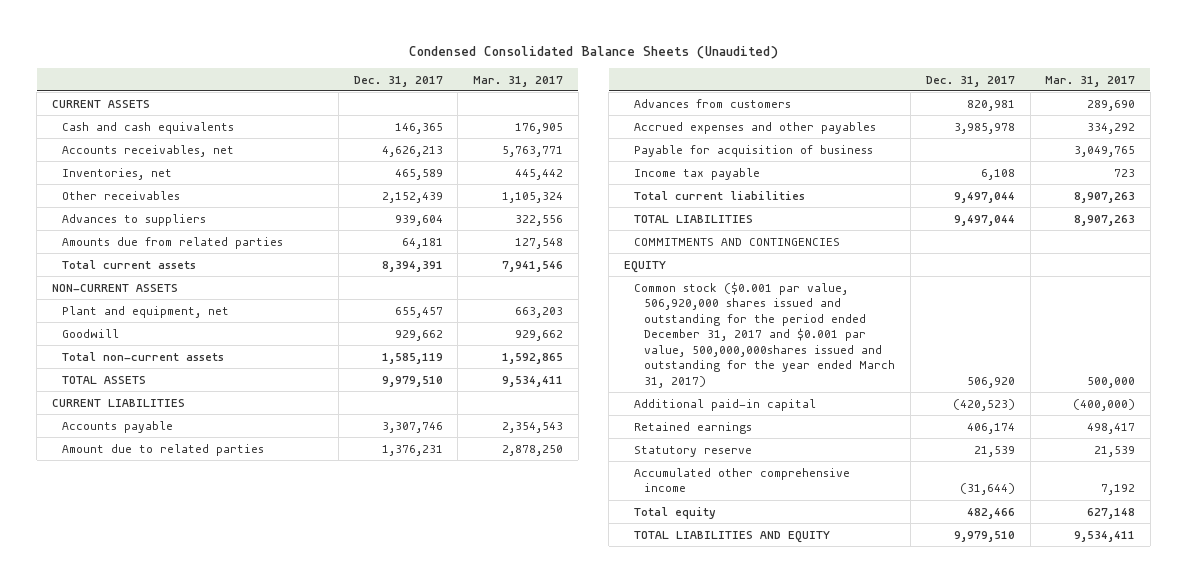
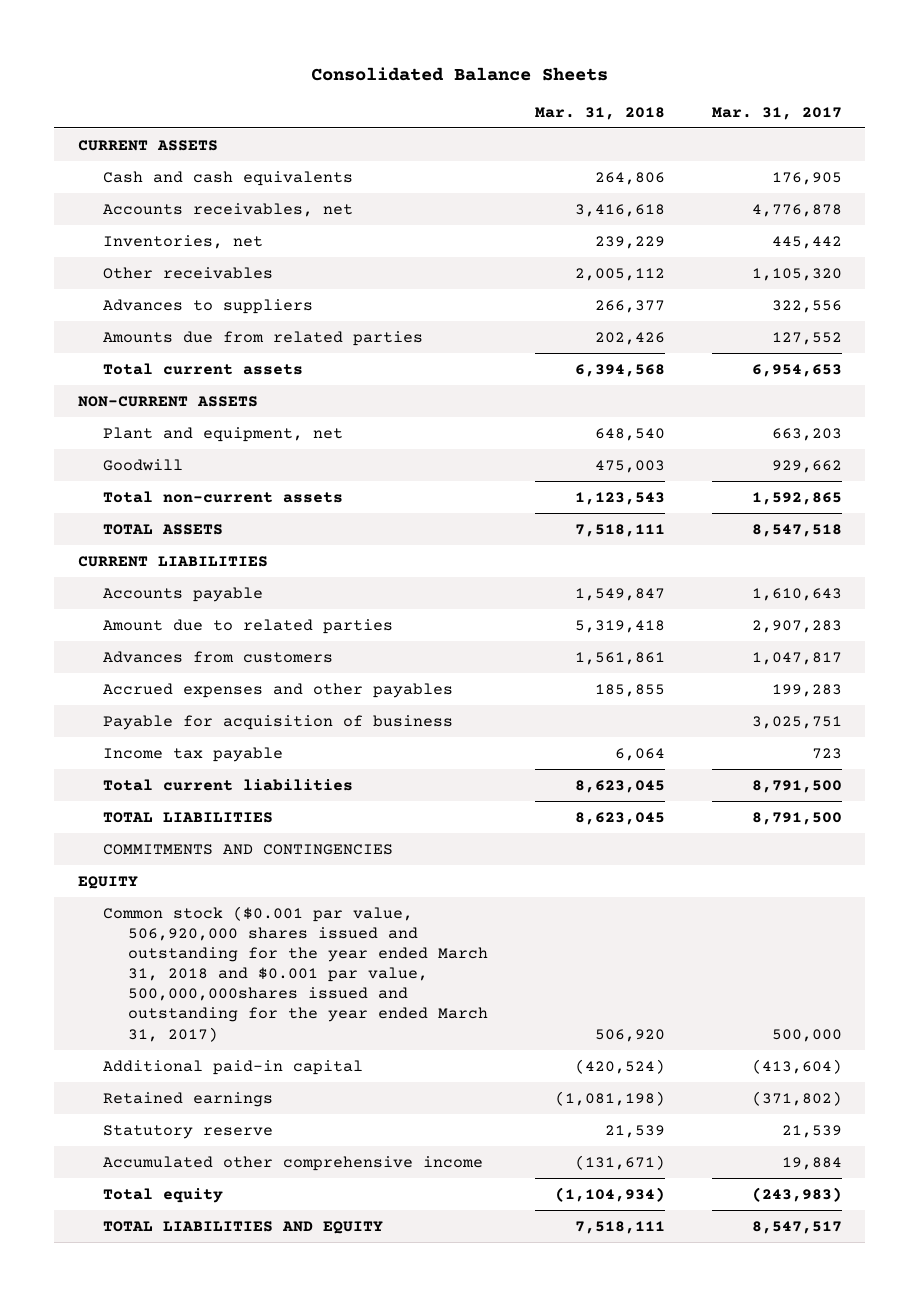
[408,45,778,59] Condensed Consolidated Balance Sheets (Unaudited) -> [310,66,608,81] Consolidated Balance Sheets
[353,75,443,87] Dec. 31, 2017 -> none
none -> [534,106,665,120] Mar. 31, 2018
[502,145,564,157] 5,763,771 -> [751,203,842,217] 4,776,878
[502,191,564,203] 1,105,324 -> [751,267,842,281] 1,105,320
[515,237,564,249] 127,548 -> [771,331,842,345] 127,552
[502,260,564,272] 7,941,546 -> [751,363,842,377] 6,954,653
[502,375,564,387] 9,534,411 -> [751,523,842,537] 8,547,518
[502,421,564,433] 2,354,543 -> [751,587,842,601] 1,610,643
[502,444,564,456] 2,878,250 -> [751,619,842,633] 2,907,283
[1087,99,1136,111] 289,690 -> [751,651,842,665] 1,047,817
[1087,122,1136,134] 334,292 -> [771,683,842,697] 199,283
[1074,145,1136,157] 3,049,765 -> [751,715,842,729] 3,025,751
[1074,191,1136,203] 8,907,263 -> [751,779,842,793] 8,791,500
[1074,214,1136,226] 8,907,263 -> [751,811,842,825] 8,791,500
[634,281,896,388] Common stock ($0.001 par value, 506,920,000 shares issued and outstanding for the period ended December 31, 2017 and $0.001 par value, 500,000,000shares issued and outstanding for the year ended March 31, 2017) -> [102,905,489,1042] Common stock ($0.001 par value, 506,920,000 shares issued and outstanding for the year ended March 31, 2018 and $0.001 par value, 500,000,000shares issued and outstanding for the year ended March 31, 2017)
[1073,398,1136,411] (400,000) -> [751,1058,842,1074] (413,604)
[1087,422,1136,434] 498,417 -> [751,1090,842,1106] (371,802)
[1101,484,1136,496] 7,192 -> [781,1156,842,1170] 19,884
[1087,507,1136,519] 627,148 -> [751,1186,842,1202] (243,983)
[1074,530,1136,542] 9,534,411 -> [751,1220,842,1234] 8,547,517

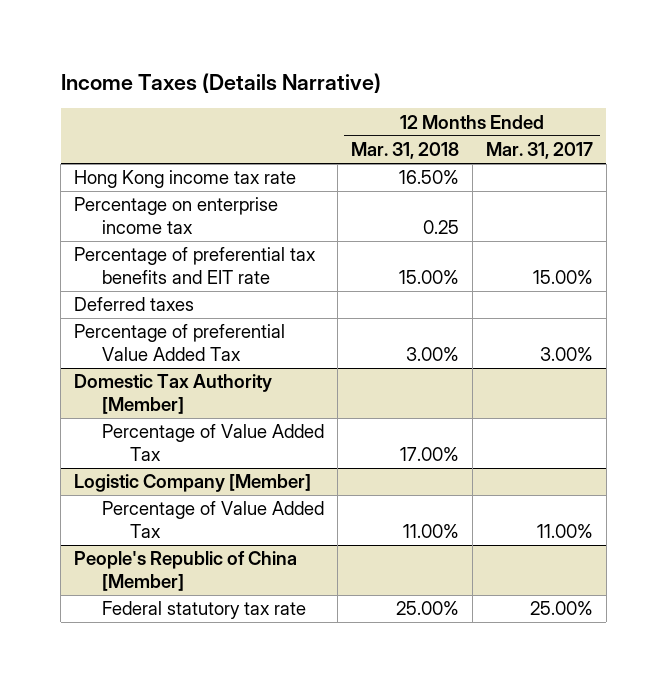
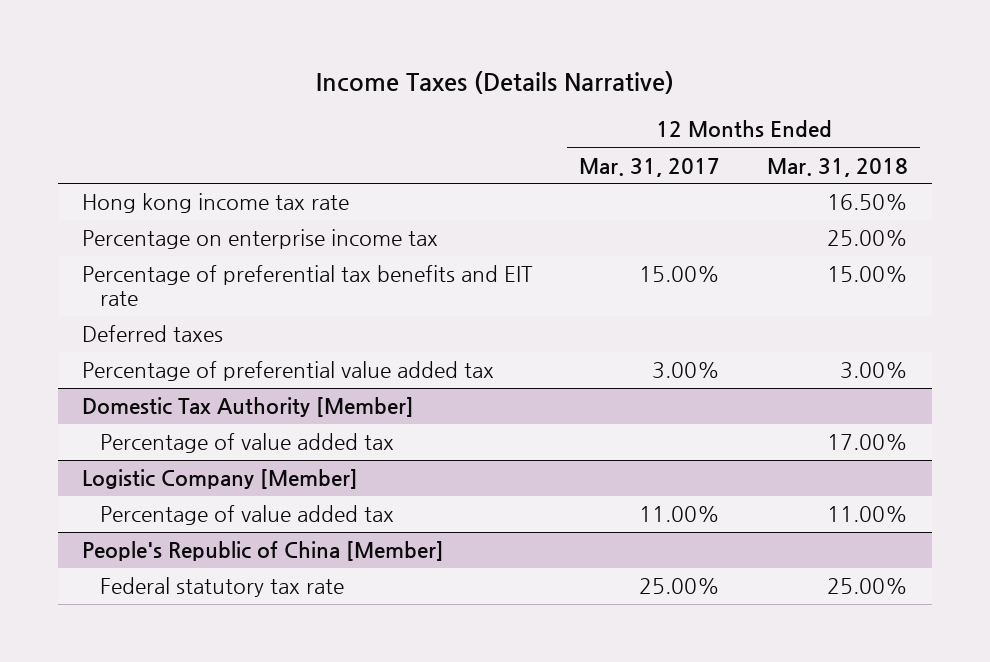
[74,170,297,189] Hong Kong income tax rate -> [81,193,349,214] Hong kong income tax rate
[422,220,459,235] 0.25 -> [827,230,909,247] 25.00%
[74,324,286,362] Percentage of preferential Value Added Tax -> [81,361,494,382] Percentage of preferential value added tax
[101,424,324,462] Percentage of Value Added Tax -> [99,433,394,454] Percentage of value added tax
[101,501,324,539] Percentage of Value Added Tax -> [99,505,394,526] Percentage of value added tax

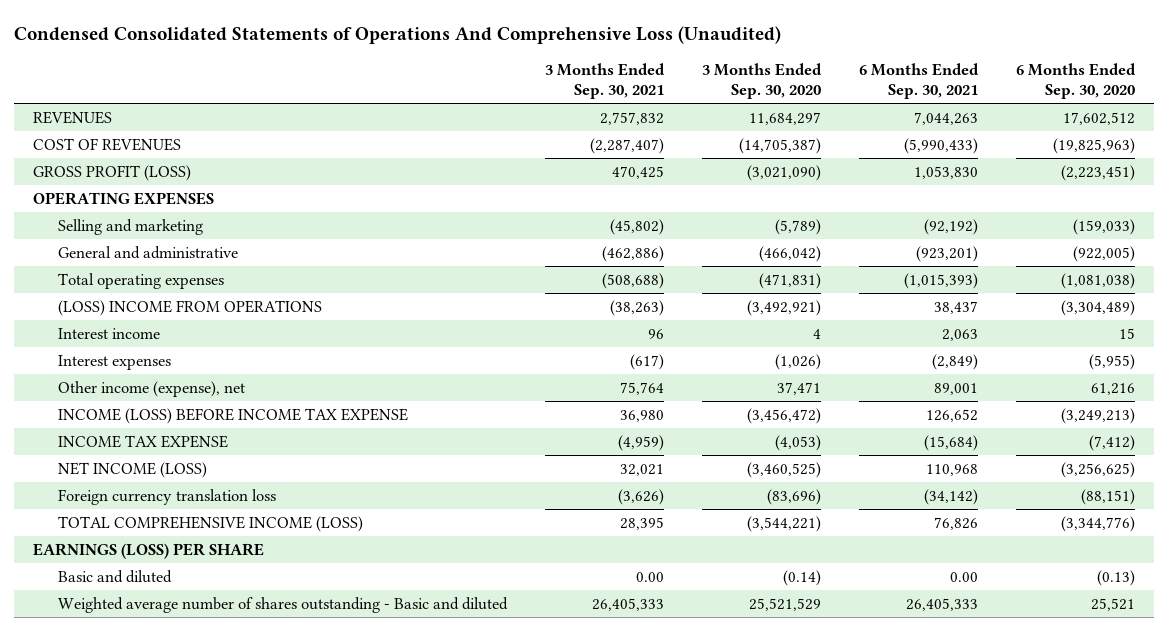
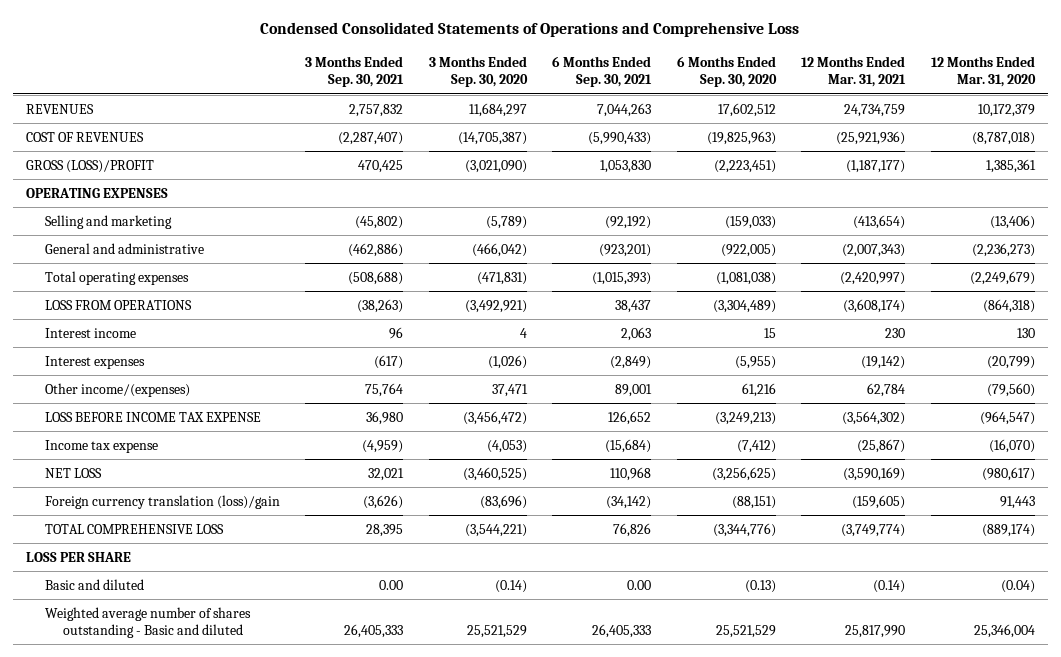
[14,25,782,44] Condensed Consolidated Statements of Operations And Comprehensive Loss (Unaudited) -> [260,22,800,38] Condensed Consolidated Statements of Operations and Comprehensive Loss
none -> [801,55,907,88] 12 Months Ended Mar. 31, 2021
none -> [930,55,1036,88] 12 Months Ended Mar. 31, 2020
[33,164,192,181] GROSS PROFIT (LOSS) -> [25,159,154,173] GROSS (LOSS)/PROFIT
[58,299,323,316] (LOSS) INCOME FROM OPERATIONS -> [44,299,192,310] LOSS FROM OPERATIONS
[58,380,246,397] Other income (expense), net -> [44,382,190,397] Other income/(expenses)
[58,407,409,424] INCOME (LOSS) BEFORE INCOME TAX EXPENSE -> [44,411,261,422] LOSS BEFORE INCOME TAX EXPENSE
[58,434,229,448] INCOME TAX EXPENSE -> [44,439,158,453] Income tax expense
[58,461,208,478] NET INCOME (LOSS) -> [44,467,102,478] NET LOSS
[58,488,277,505] Foreign currency translation loss -> [44,494,280,509] Foreign currency translation (loss)/gain
[58,515,364,532] TOTAL COMPREHENSIVE INCOME (LOSS) -> [44,523,224,534] TOTAL COMPREHENSIVE LOSS
[33,542,265,559] EARNINGS (LOSS) PER SHARE -> [25,551,131,562] LOSS PER SHARE
[1090,597,1135,611] 25,521 -> [715,625,776,639] 25,521,529

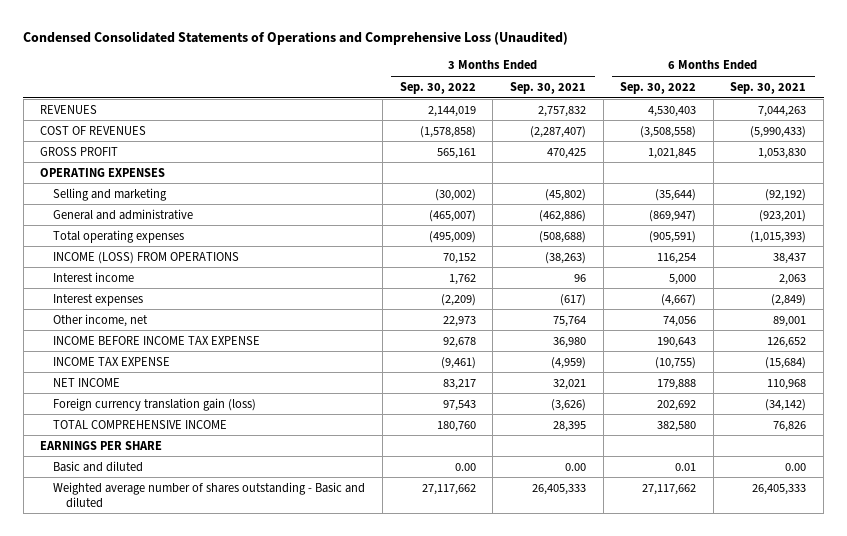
[260,22,800,38] Condensed Consolidated Statements of Operations and Comprehensive Loss -> [23,31,569,46] Condensed Consolidated Statements of Operations and Comprehensive Loss (Unaudited)
[428,55,528,88] 3 Months Ended Sep. 30, 2020 -> none
[676,55,777,88] 6 Months Ended Sep. 30, 2020 -> none
[801,55,907,88] 12 Months Ended Mar. 31, 2021 -> none
[930,55,1036,88] 12 Months Ended Mar. 31, 2020 -> none
none -> [399,81,476,94] Sep. 30, 2022
none -> [620,81,697,94] Sep. 30, 2022
[25,159,154,173] GROSS (LOSS)/PROFIT -> [40,146,119,156] GROSS PROFIT
[44,299,192,310] LOSS FROM OPERATIONS -> [53,251,240,264] INCOME (LOSS) FROM OPERATIONS
[44,382,190,397] Other income/(expenses) -> [53,313,149,327] Other income, net
[44,411,261,422] LOSS BEFORE INCOME TAX EXPENSE -> [53,335,261,345] INCOME BEFORE INCOME TAX EXPENSE
[44,439,158,453] Income tax expense -> [53,356,171,366] INCOME TAX EXPENSE
[44,467,102,478] NET LOSS -> [53,377,121,387] NET INCOME
[44,494,280,509] Foreign currency translation (loss)/gain -> [53,397,257,411] Foreign currency translation gain (loss)
[44,523,224,534] TOTAL COMPREHENSIVE LOSS -> [53,419,228,429] TOTAL COMPREHENSIVE INCOME
[25,551,131,562] LOSS PER SHARE -> [40,440,163,450] EARNINGS PER SHARE

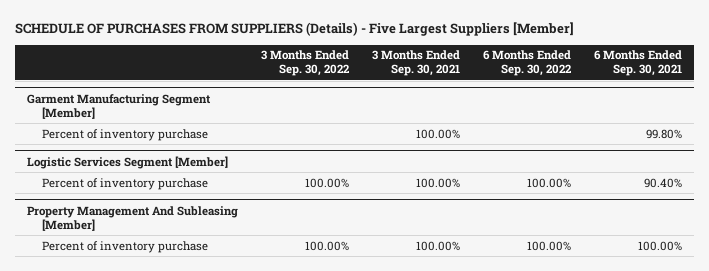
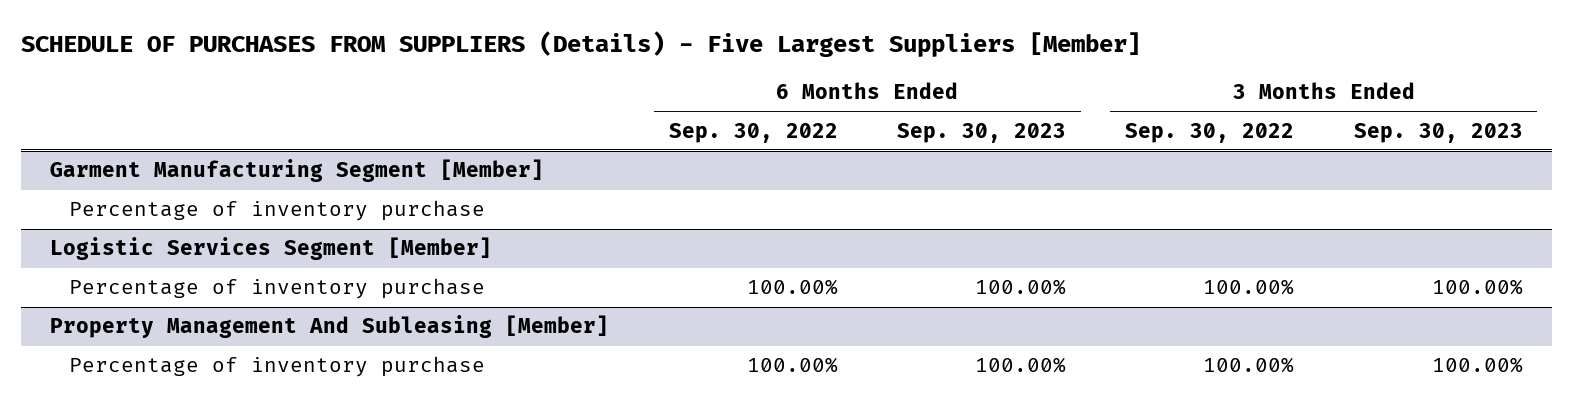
[372,50,461,77] 3 Months Ended Sep. 30, 2021 -> none
[594,50,683,77] 6 Months Ended Sep. 30, 2021 -> none
none -> [896,122,1066,143] Sep. 30, 2023
none -> [1353,122,1523,143] Sep. 30, 2023
[42,128,209,141] Percent of inventory purchase -> [69,200,486,222] Percentage of inventory purchase
[42,177,209,190] Percent of inventory purchase -> [69,278,486,300] Percentage of inventory purchase
[42,240,209,253] Percent of inventory purchase -> [69,356,486,378] Percentage of inventory purchase

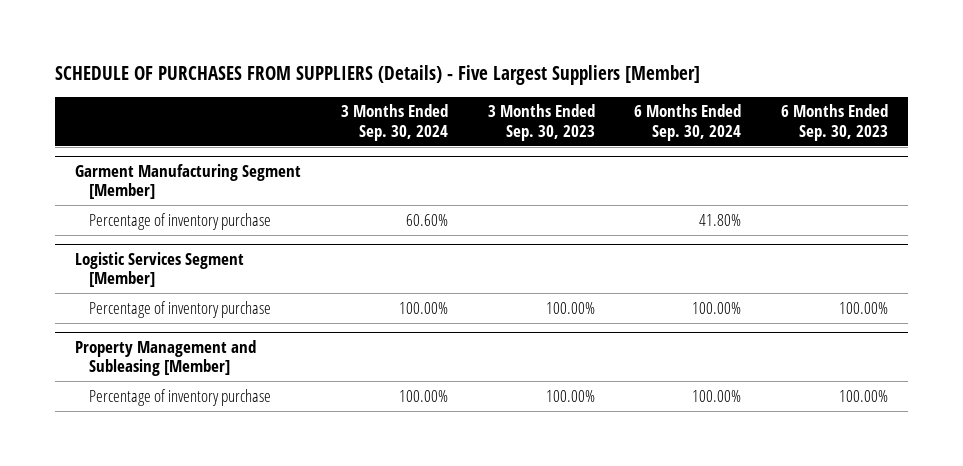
[668,122,838,143] Sep. 30, 2022 -> none
[1125,122,1295,143] Sep. 30, 2022 -> none
none -> [340,104,448,141] 3 Months Ended Sep. 30, 2024
none -> [634,104,742,141] 6 Months Ended Sep. 30, 2024
[50,315,610,339] Property Management And Subleasing [Member] -> [75,340,257,377] Property Management and Subleasing [Member]

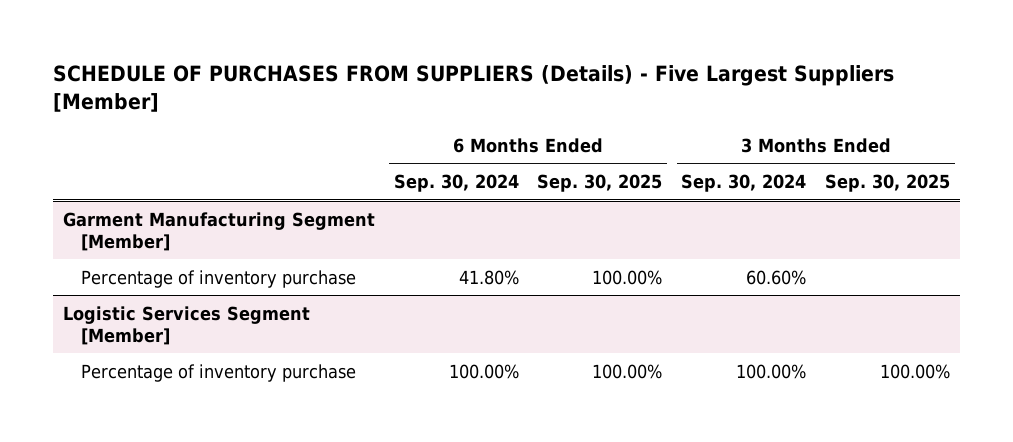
[487,104,595,141] 3 Months Ended Sep. 30, 2023 -> none
[781,104,889,141] 6 Months Ended Sep. 30, 2023 -> none
none -> [537,174,663,193] Sep. 30, 2025
none -> [825,174,951,193] Sep. 30, 2025
[75,340,257,377] Property Management and Subleasing [Member] -> none
[88,388,271,406] Percentage of inventory purchase -> none

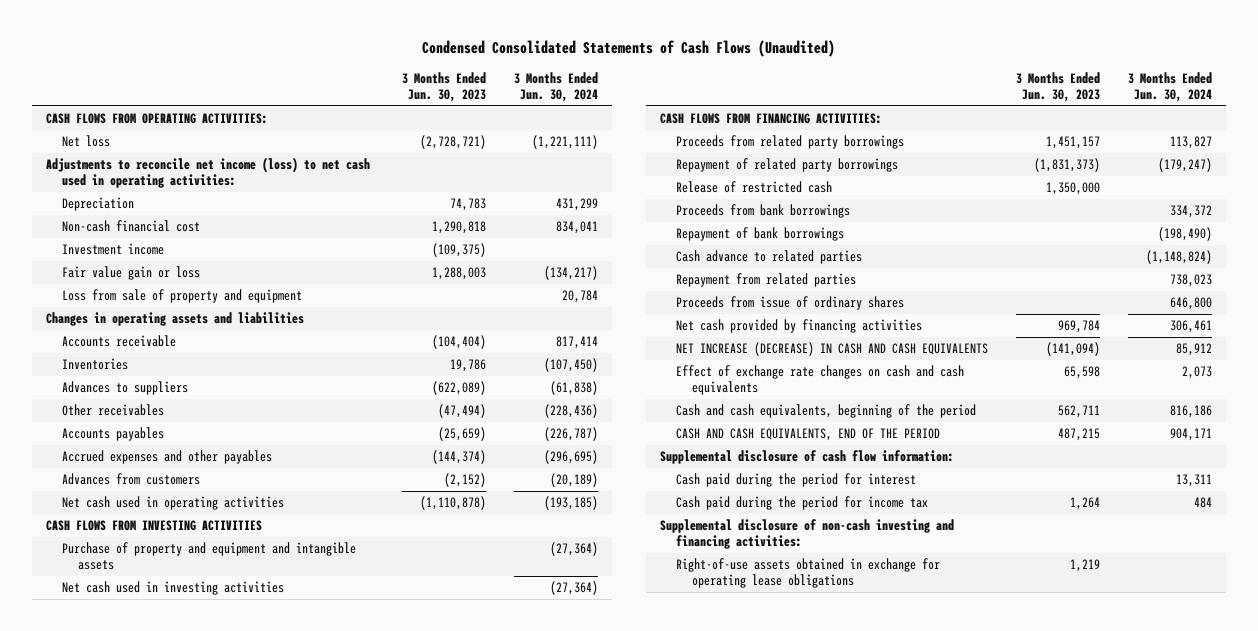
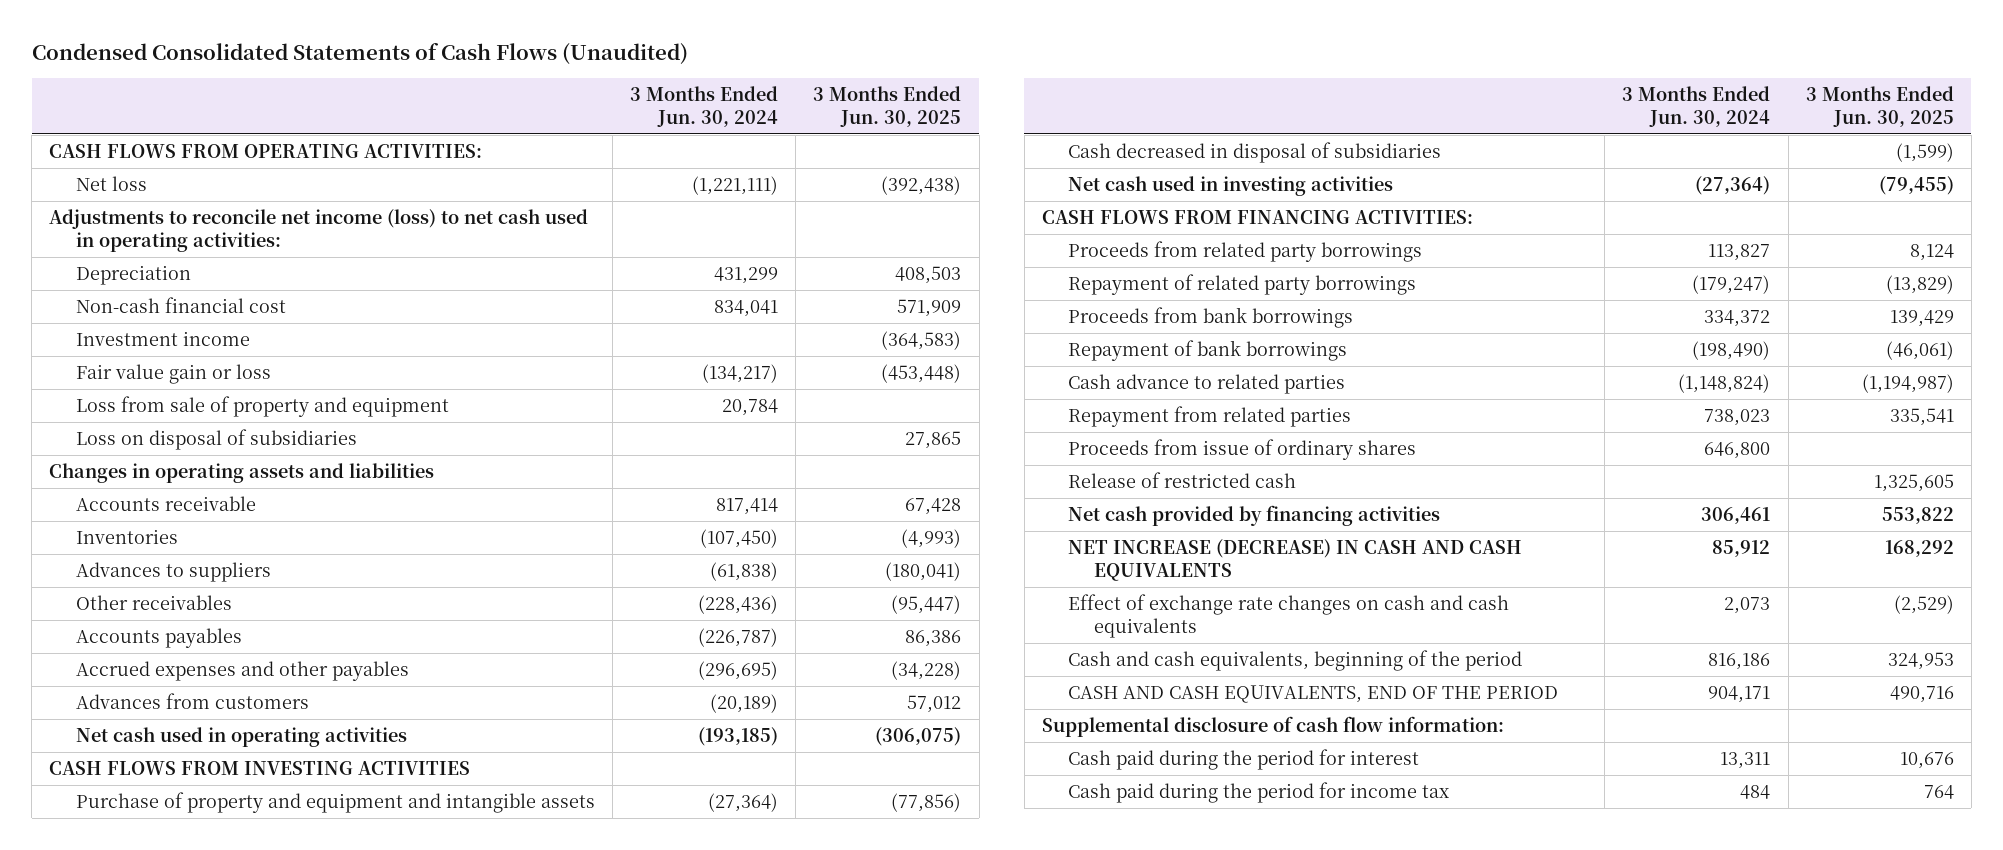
[402,72,487,103] 3 Months Ended Jun. 30, 2023 -> none
none -> [813,85,962,127] 3 Months Ended Jun. 30, 2025
none -> [75,429,357,451] Loss on disposal of subsidiaries
none -> [1067,142,1441,164] Cash decreased in disposal of subsidiaries
[675,181,832,194] Release of restricted cash -> [1067,472,1296,489] Release of restricted cash
[659,519,954,550] Supplemental disclosure of non-cash investing and financing activities: -> none
[675,558,940,589] Right-of-use assets obtained in exchange for operating lease obligations -> none

